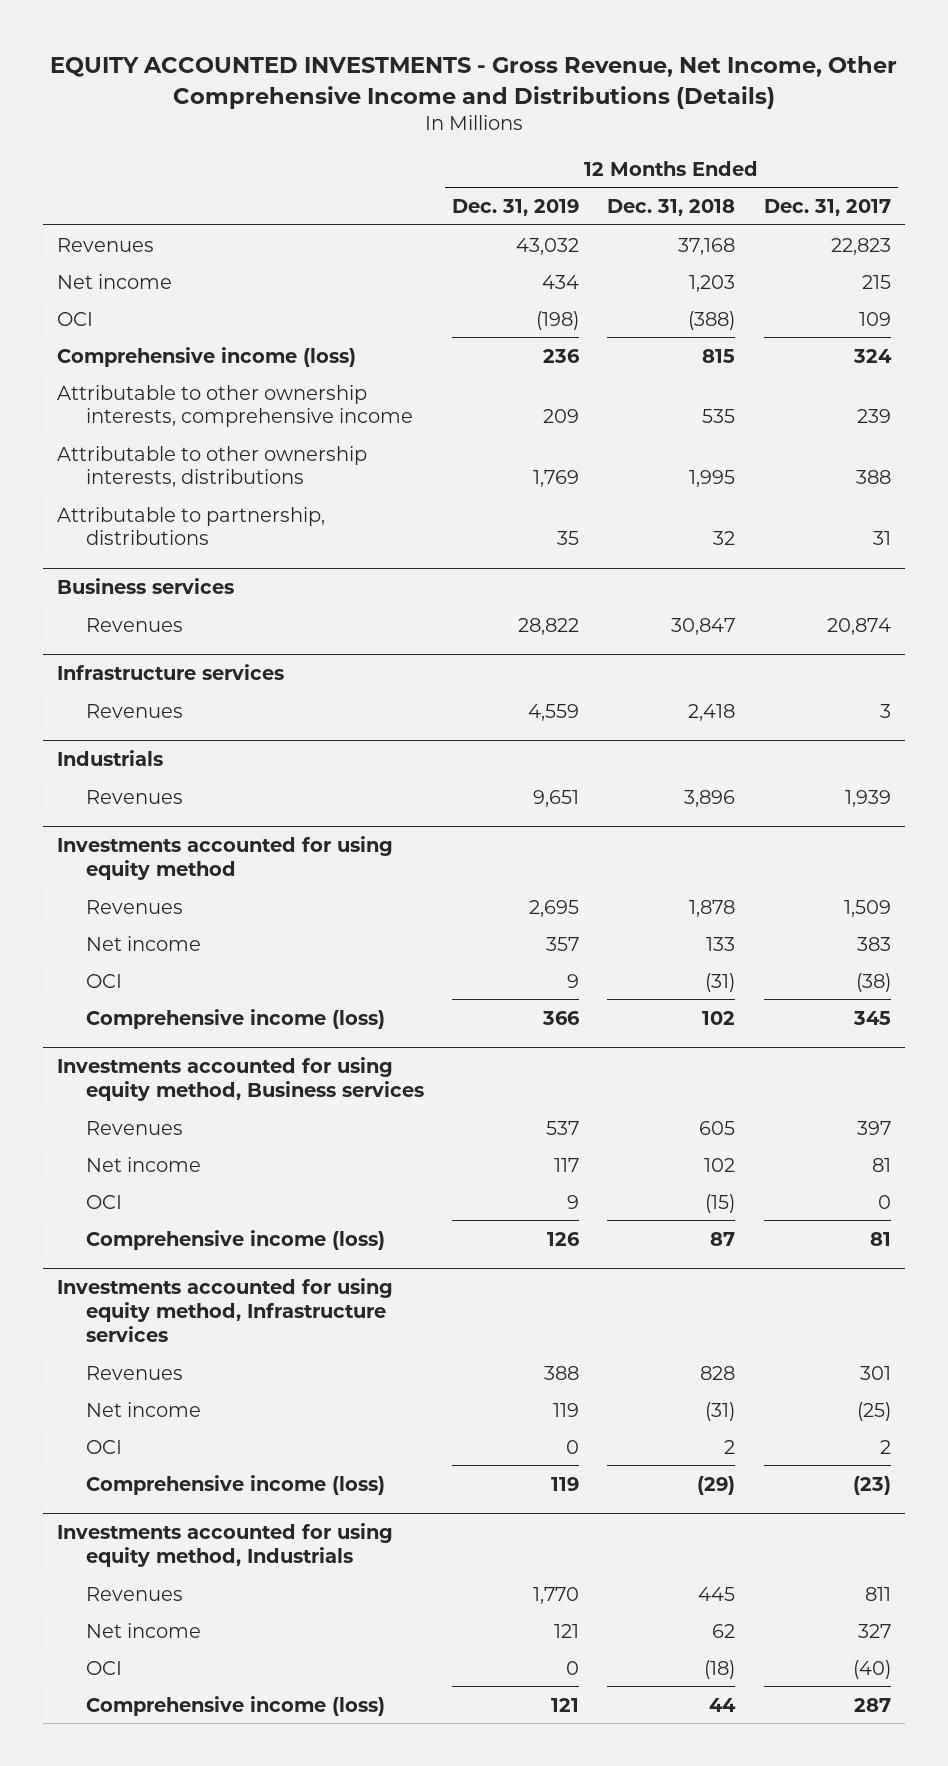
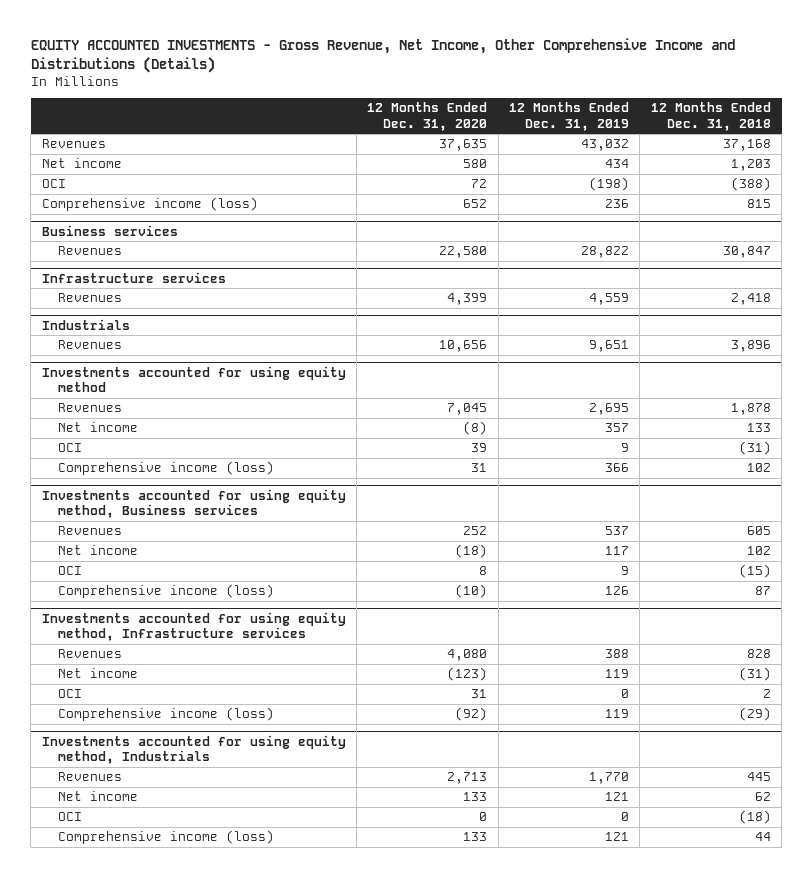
[763,198,891,216] Dec. 31, 2017 -> none
none -> [367,102,488,131] 12 Months Ended Dec. 31, 2020
[57,384,413,428] Attributable to other ownership interests, comprehensive income -> none
[57,445,368,488] Attributable to other ownership interests, distributions -> none
[57,506,326,546] Attributable to partnership, distributions -> none

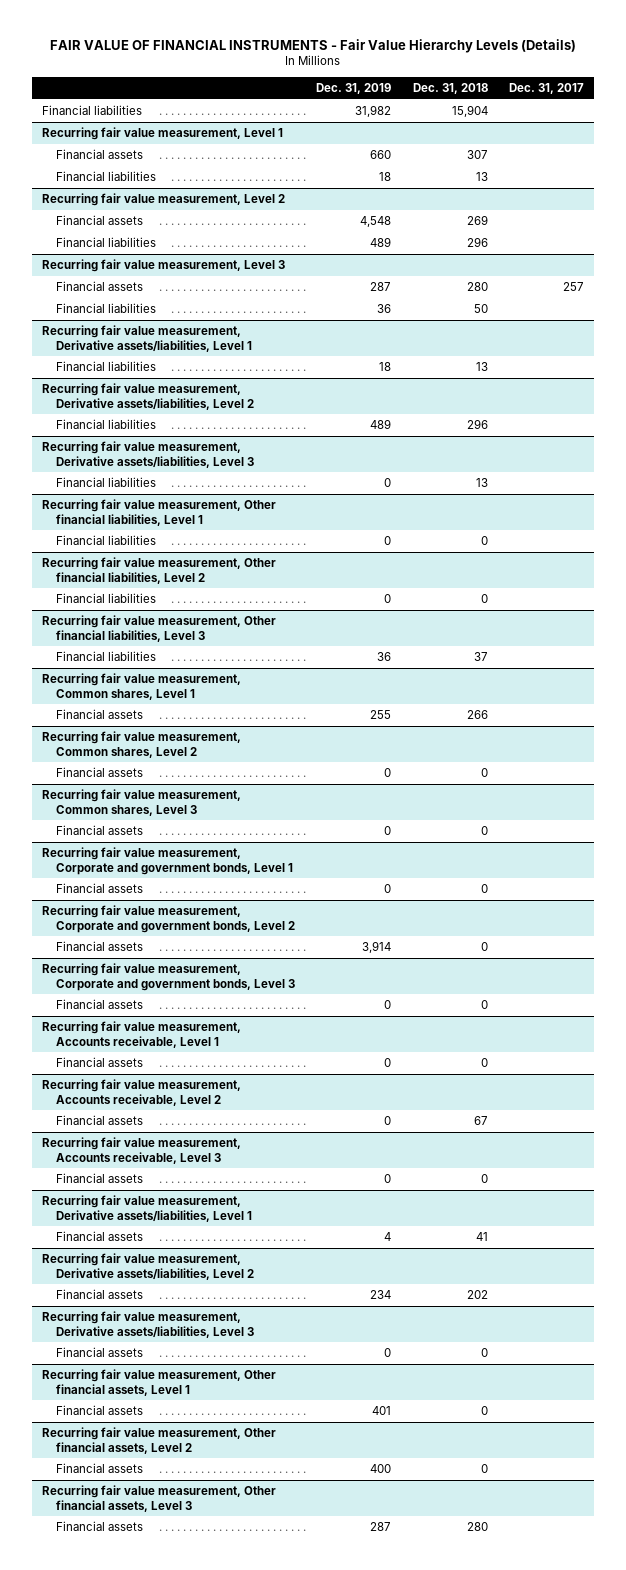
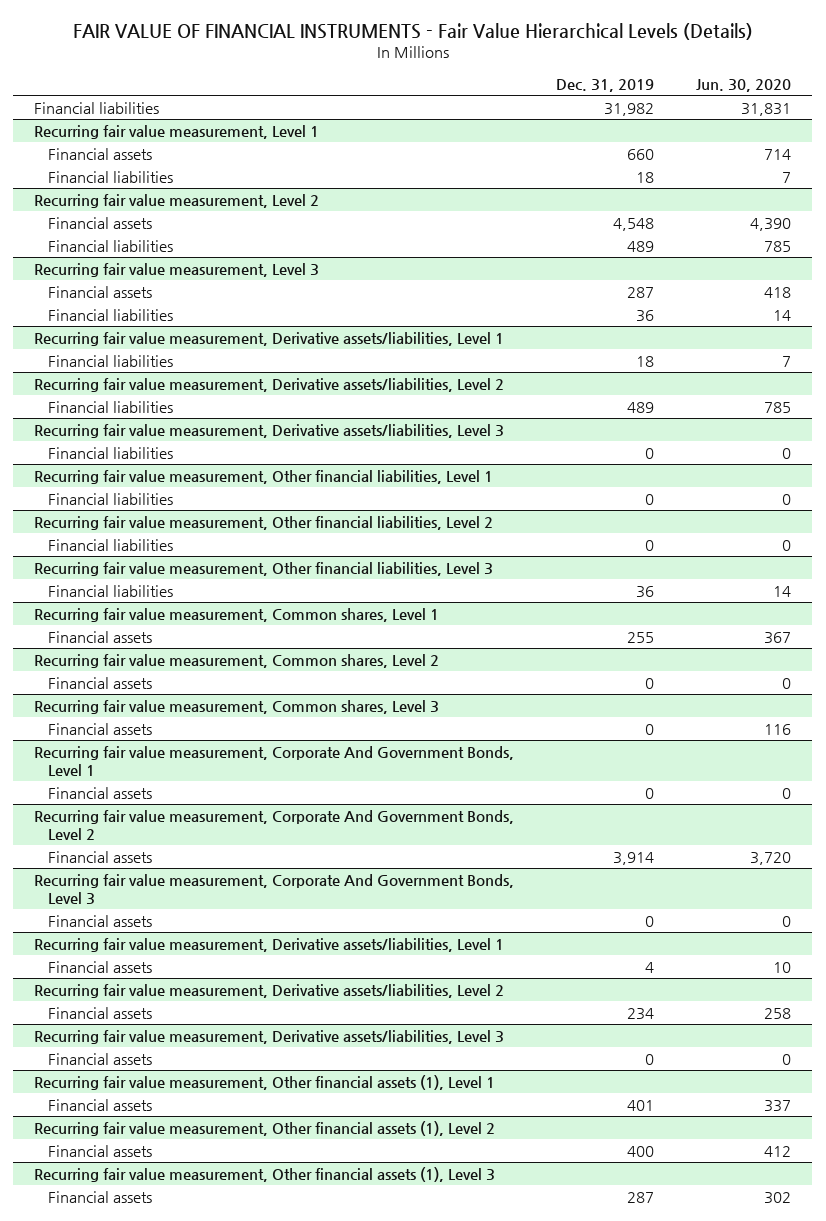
[50,38,577,53] FAIR VALUE OF FINANCIAL INSTRUMENTS - Fair Value Hierarchy Levels (Details) -> [72,22,753,40] FAIR VALUE OF FINANCIAL INSTRUMENTS - Fair Value Hierarchical Levels (Details)
[412,83,488,95] Dec. 31, 2018 -> none
[508,83,584,95] Dec. 31, 2017 -> none
none -> [696,78,792,92] Jun. 30, 2020
[42,847,294,875] Recurring fair value measurement, Corporate and government bonds, Level 1 -> [34,745,515,776] Recurring fair value measurement, Corporate And Government Bonds, Level 1
[42,905,296,933] Recurring fair value measurement, Corporate and government bonds, Level 2 -> [34,809,515,840] Recurring fair value measurement, Corporate And Government Bonds, Level 2
[56,999,144,1010] Financial assets -> none
[42,1021,242,1048] Recurring fair value measurement, Accounts receivable, Level 1 -> none
[56,1057,144,1068] Financial assets -> none
[42,1079,242,1106] Recurring fair value measurement, Accounts receivable, Level 2 -> none
[56,1115,144,1126] Financial assets -> none
[42,1137,242,1164] Recurring fair value measurement, Accounts receivable, Level 3 -> none
[42,963,296,991] Recurring fair value measurement, Corporate and government bonds, Level 3 -> [34,873,515,904] Recurring fair value measurement, Corporate And Government Bonds, Level 3
[42,1369,277,1396] Recurring fair value measurement, Other financial assets, Level 1 -> [34,1074,496,1090] Recurring fair value measurement, Other financial assets (1), Level 1
[42,1427,277,1454] Recurring fair value measurement, Other financial assets, Level 2 -> [34,1120,496,1136] Recurring fair value measurement, Other financial assets (1), Level 2
[42,1485,277,1512] Recurring fair value measurement, Other financial assets, Level 3 -> [34,1166,496,1182] Recurring fair value measurement, Other financial assets (1), Level 3

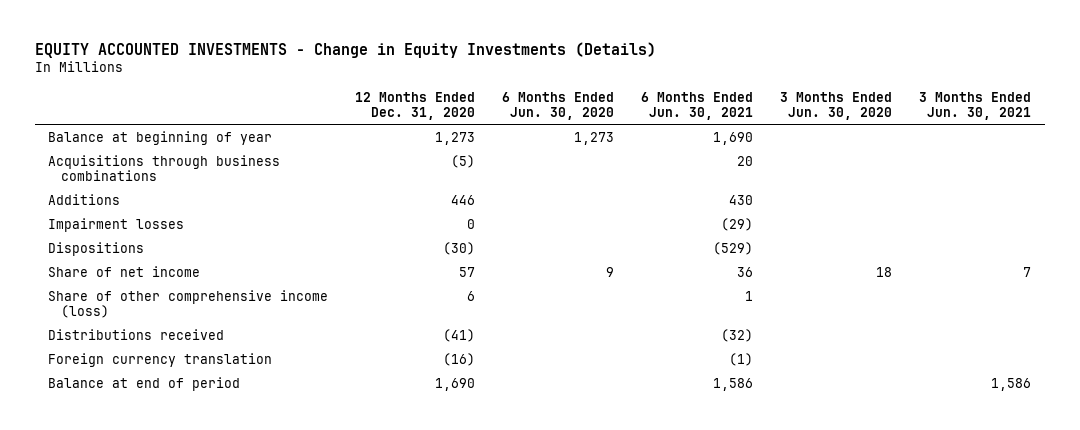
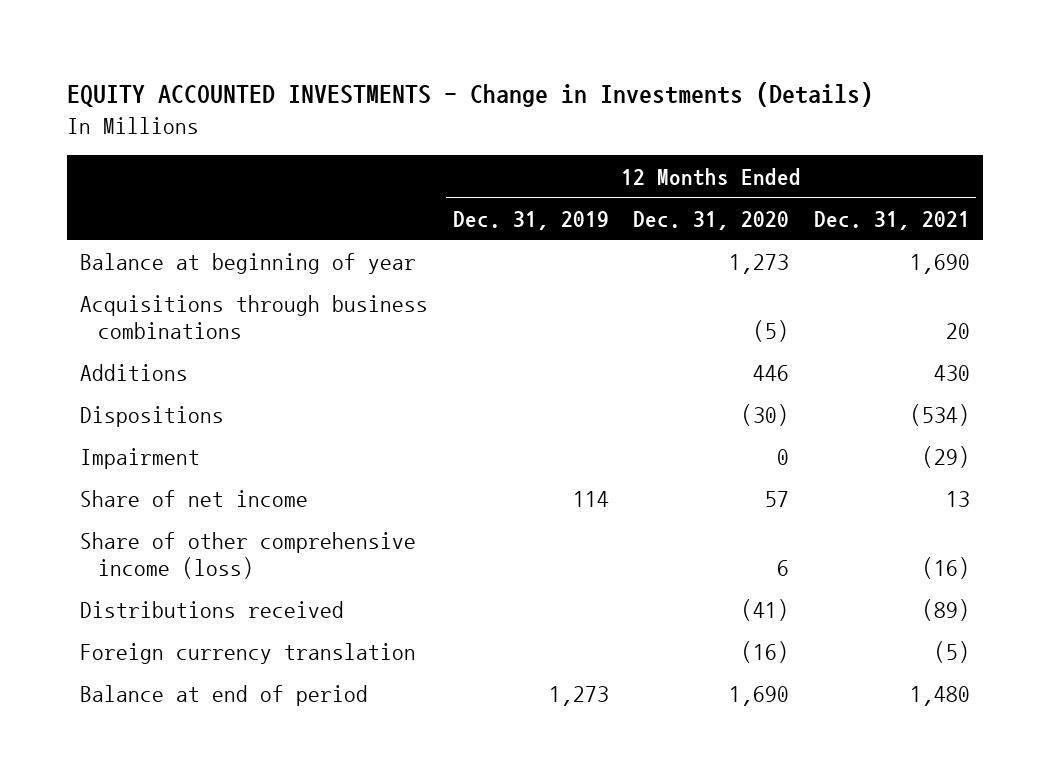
[34,41,656,58] EQUITY ACCOUNTED INVESTMENTS - Change in Equity Investments (Details) -> [67,82,874,108] EQUITY ACCOUNTED INVESTMENTS - Change in Investments (Details)
[502,91,615,120] 6 Months Ended Jun. 30, 2020 -> none
[641,91,754,120] 6 Months Ended Jun. 30, 2021 -> none
[780,91,893,120] 3 Months Ended Jun. 30, 2020 -> none
[919,91,1032,120] 3 Months Ended Jun. 30, 2021 -> none
none -> [452,210,609,230] Dec. 31, 2019
none -> [814,210,971,230] Dec. 31, 2021
[48,217,185,232] Impairment losses -> none
none -> [79,448,200,470] Impairment

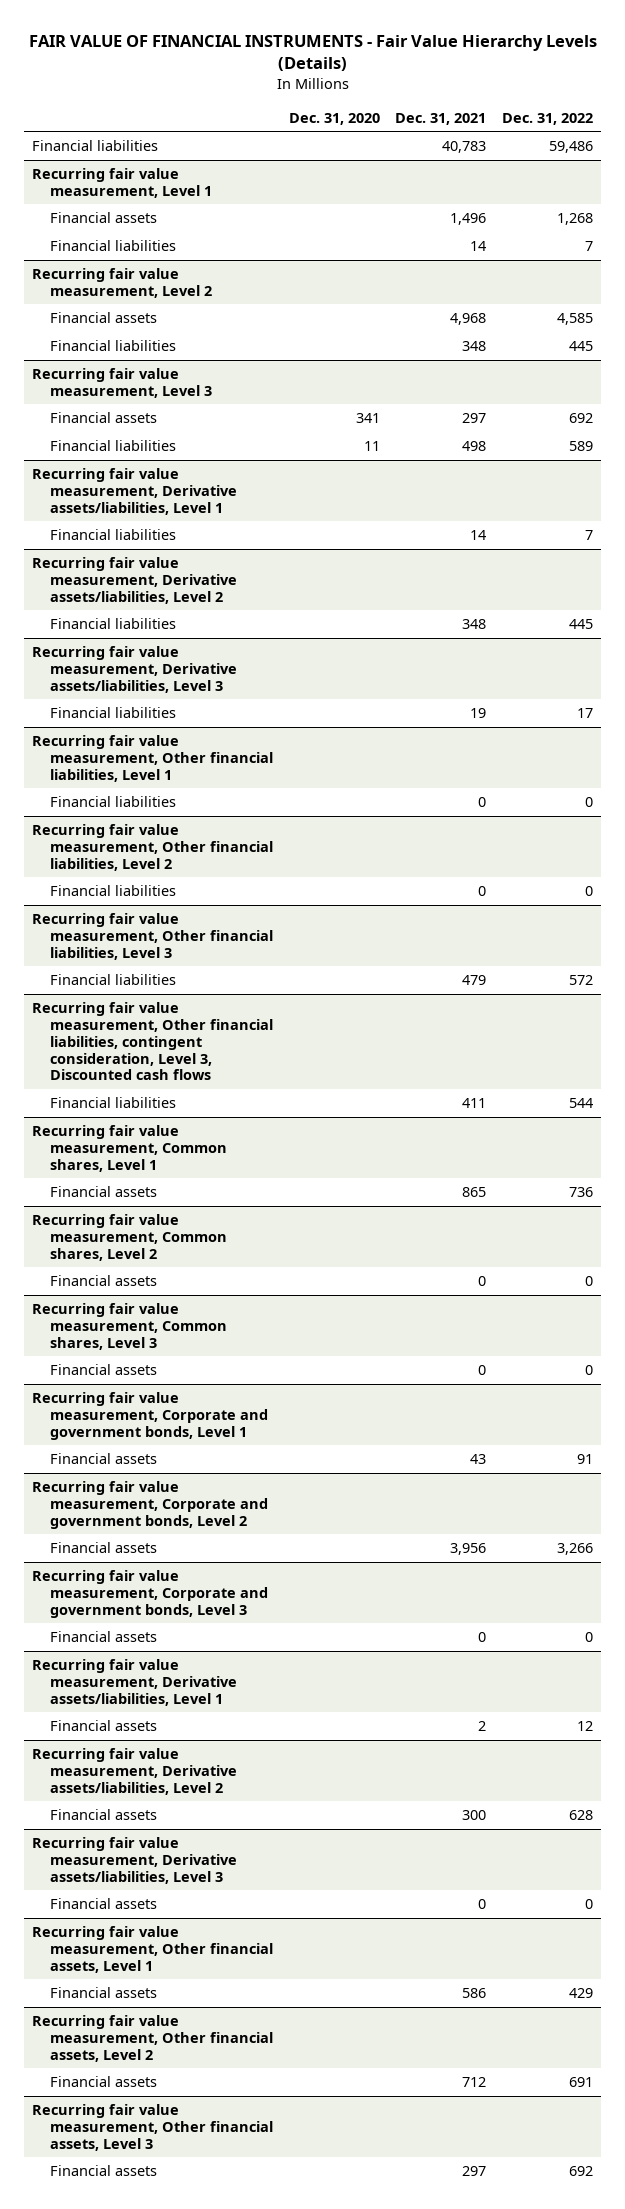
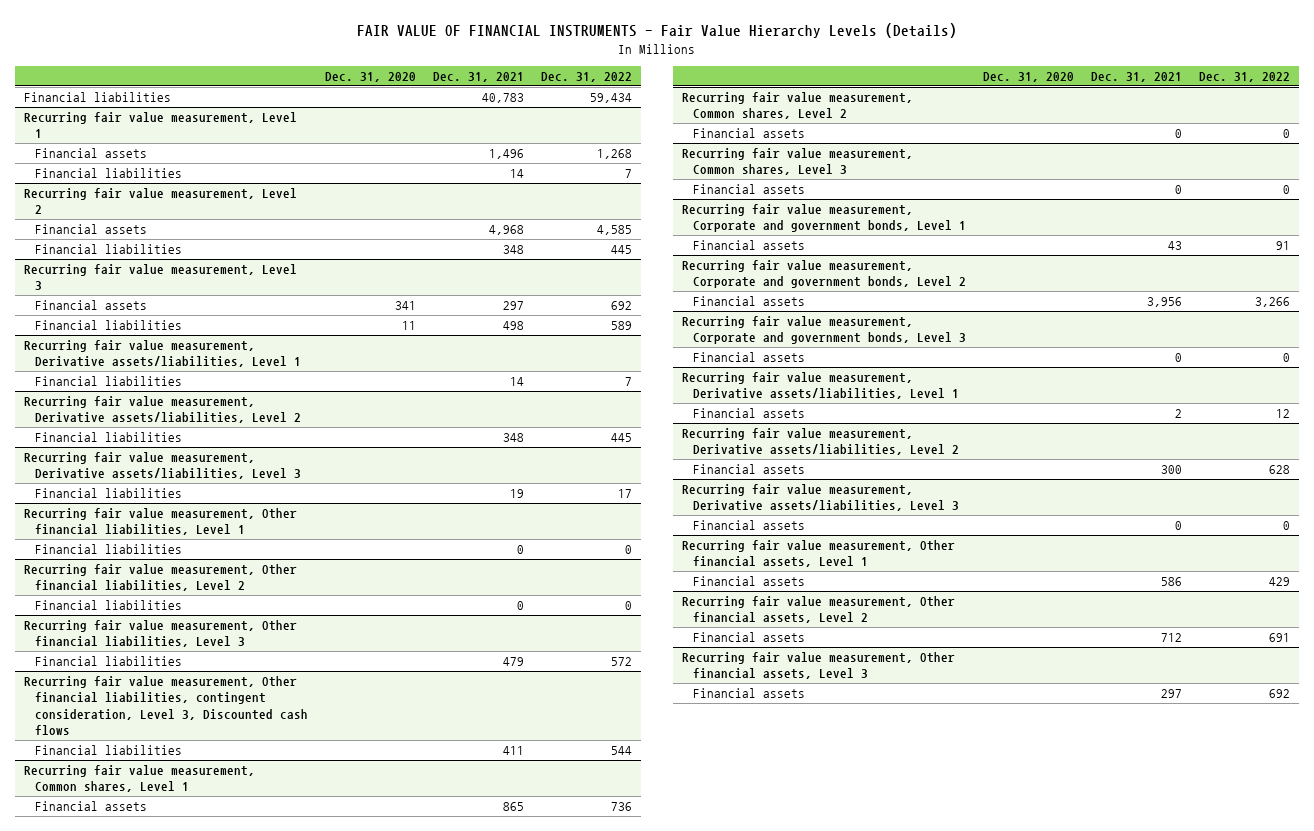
[548,141,593,154] 59,486 -> [590,93,633,104] 59,434

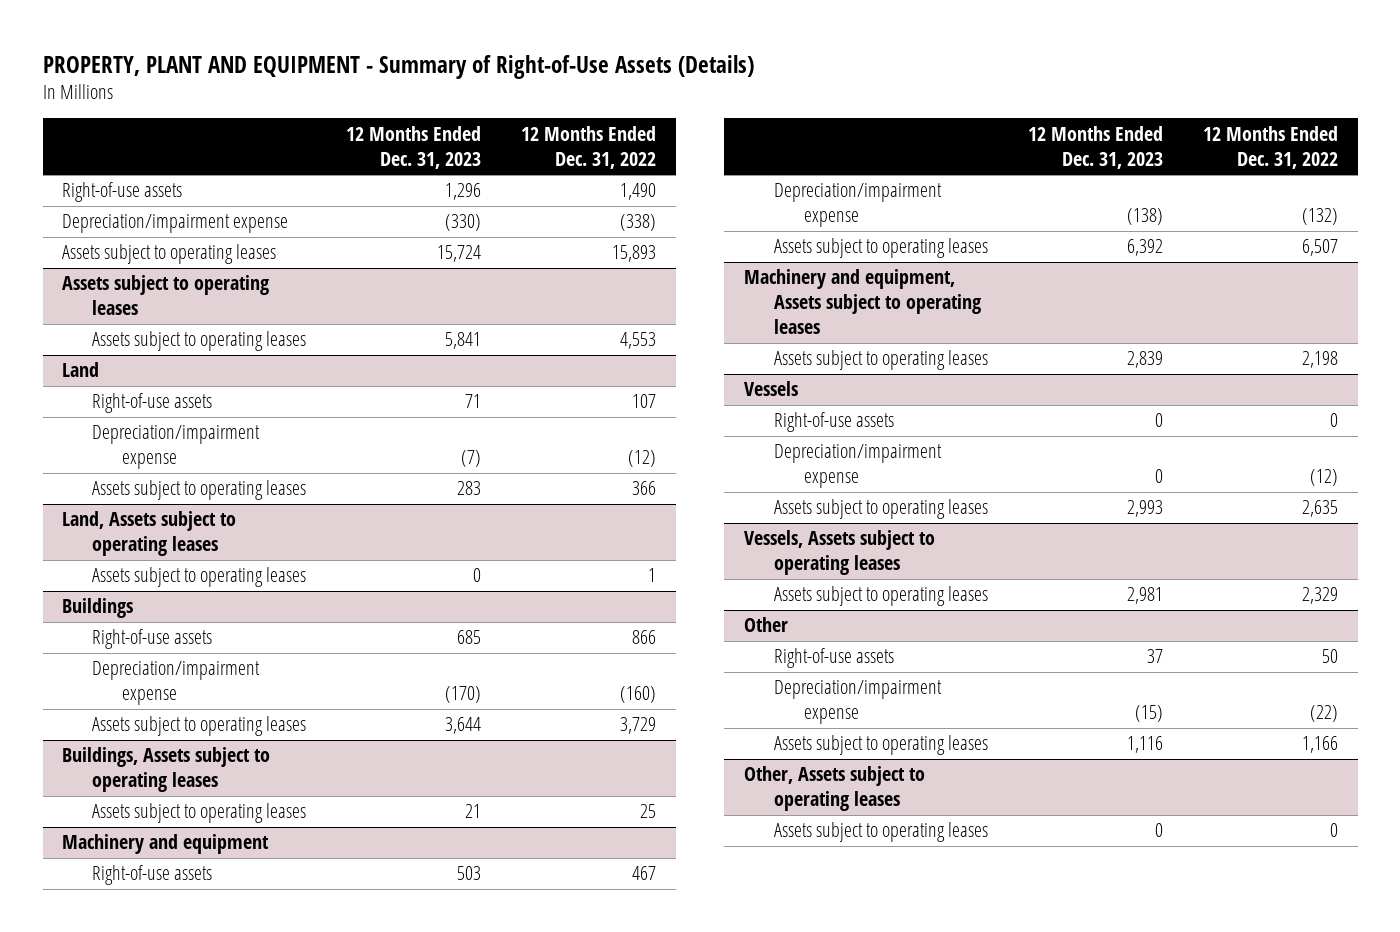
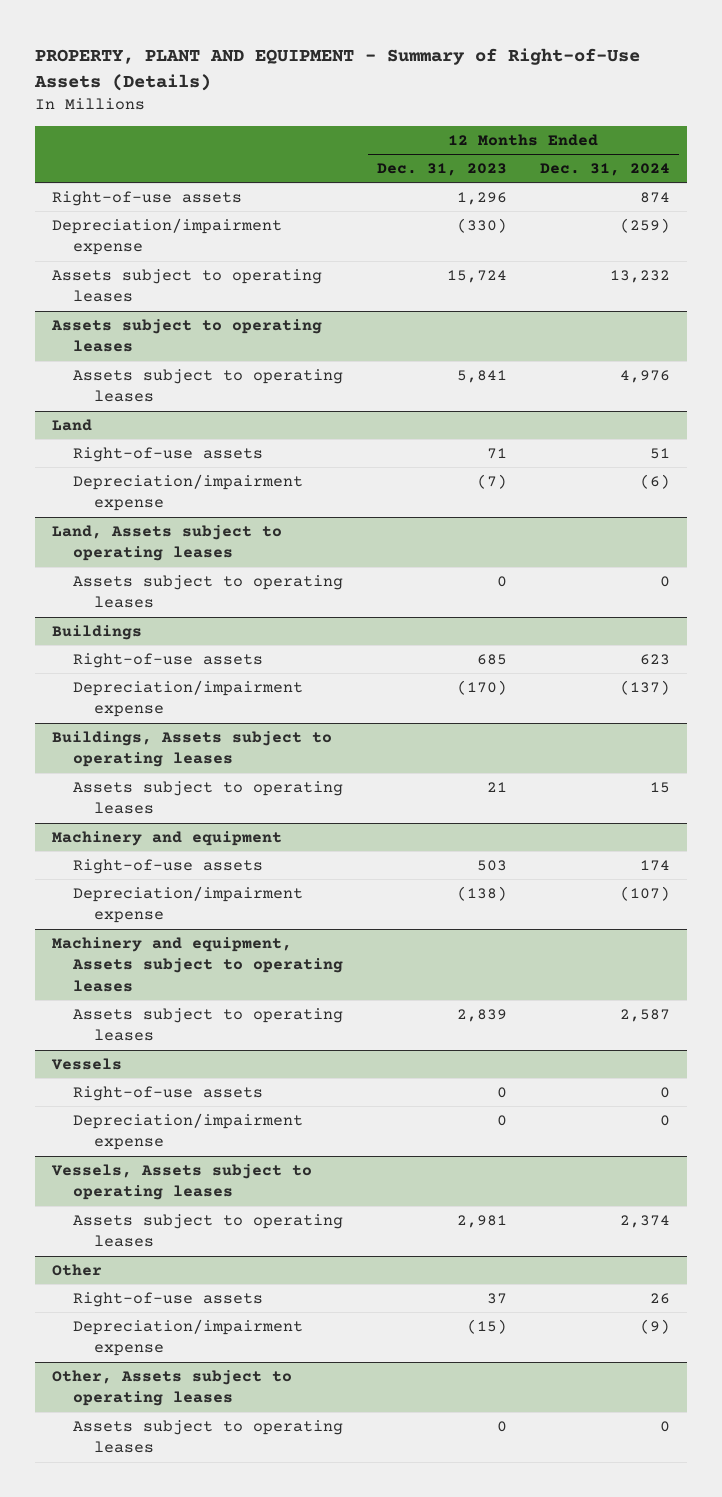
[520,125,656,169] 12 Months Ended Dec. 31, 2022 -> none
none -> [540,163,671,177] Dec. 31, 2024
[92,480,307,501] Assets subject to operating leases -> none
[92,716,307,737] Assets subject to operating leases -> none
[774,238,989,259] Assets subject to operating leases -> none
[774,499,989,520] Assets subject to operating leases -> none
[774,735,989,756] Assets subject to operating leases -> none

